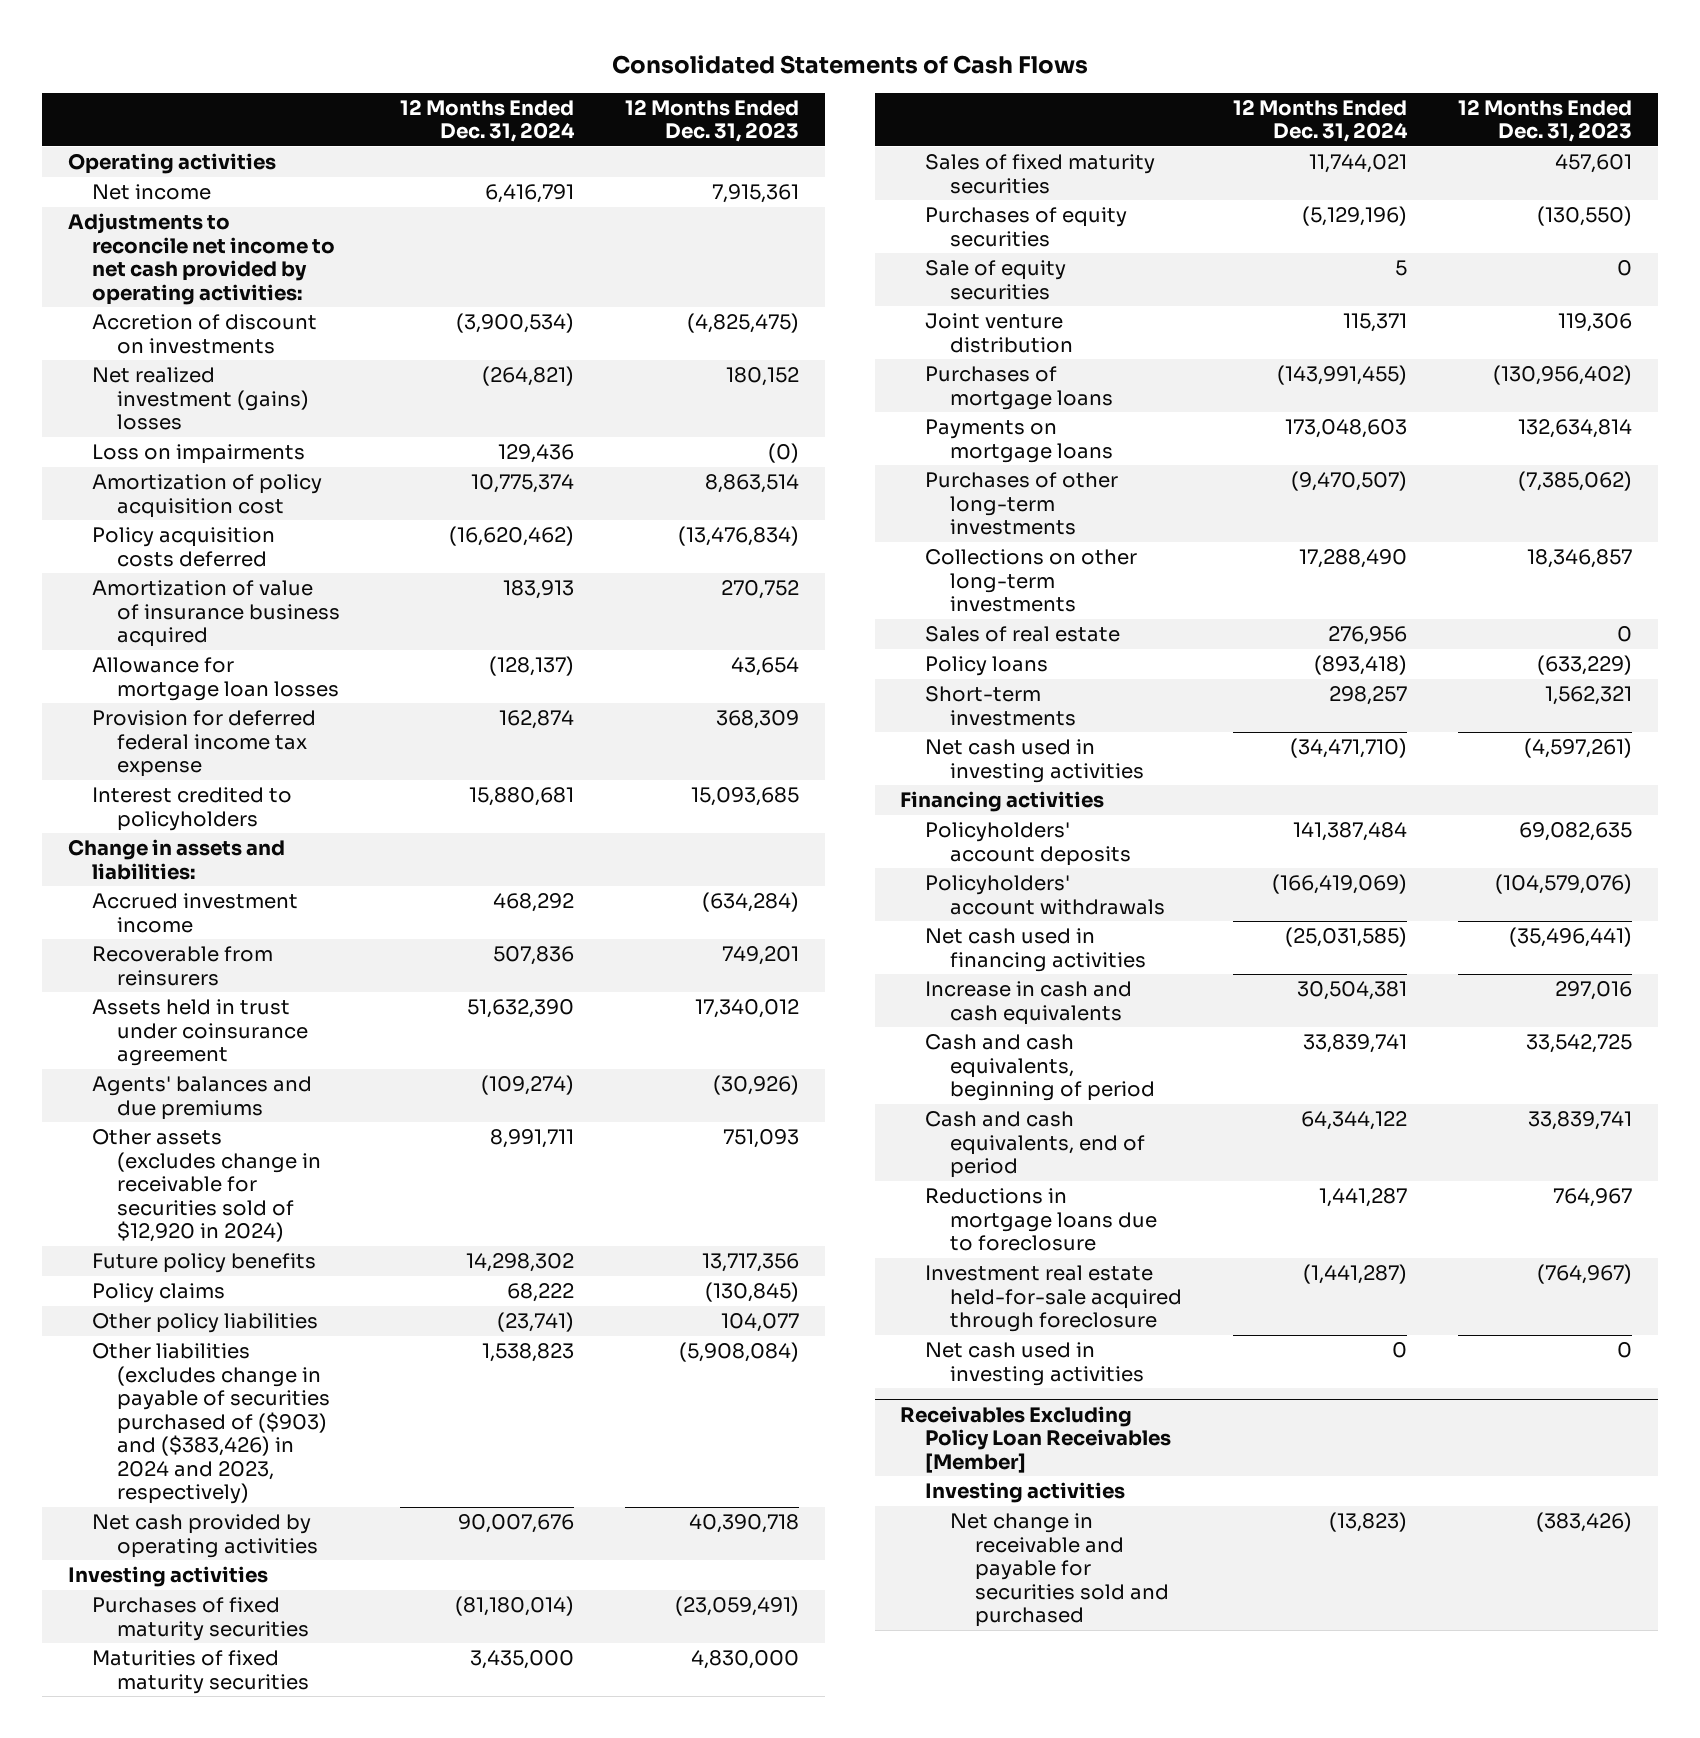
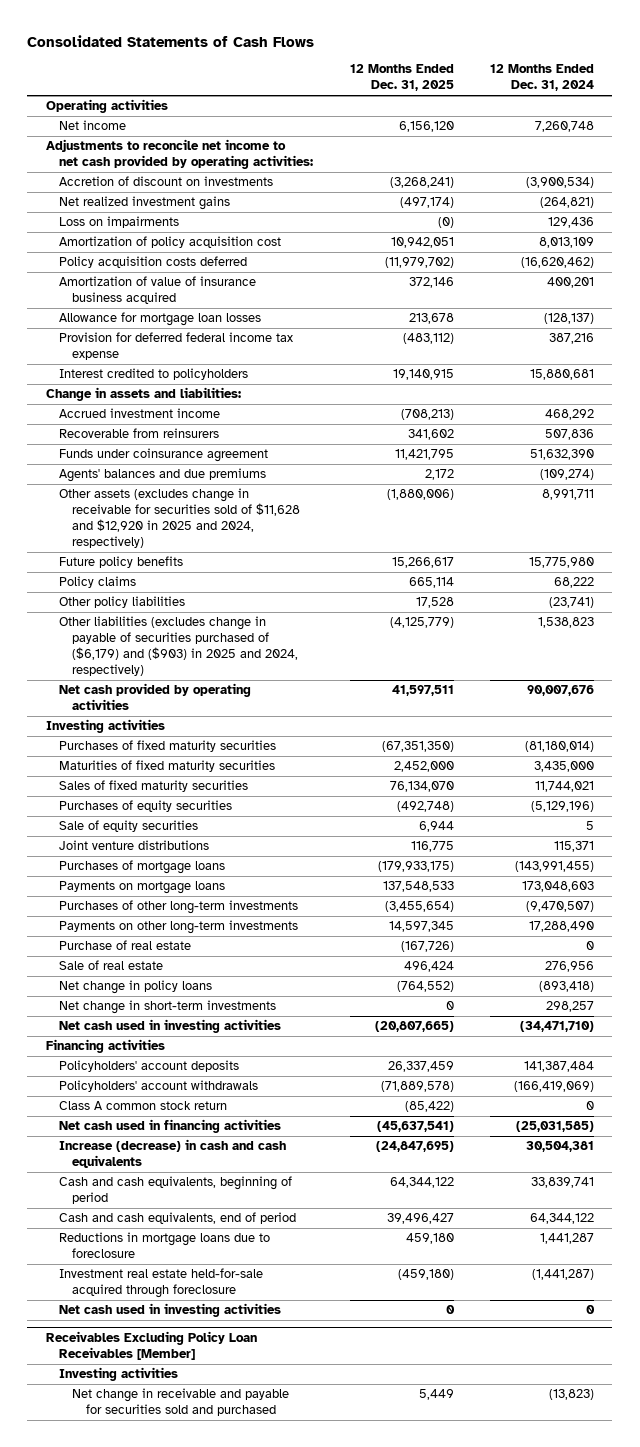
[625,98,800,143] 12 Months Ended Dec. 31, 2023 -> none
none -> [349,64,454,92] 12 Months Ended Dec. 31, 2025
[485,184,575,204] 6,416,791 -> [535,121,595,133] 7,260,748
[92,367,310,431] Net realized investment (gains) losses -> [58,196,230,211] Net realized investment gains
[471,474,575,494] 10,775,374 -> [539,237,595,249] 8,013,109
[503,580,575,600] 183,913 -> [547,277,595,289] 400,201
[499,710,575,730] 162,874 -> [549,333,595,345] 387,216
[92,999,309,1067] Assets held in trust under coinsurance agreement -> [58,448,268,463] Funds under coinsurance agreement
[92,1129,322,1243] Other assets (excludes change in receivable for securities sold of $12,920 in 2024) -> [58,488,301,548] Other assets (excludes change in receivable for securities sold of $11,628 and $12,920 in 2025 and 2024, respectively)
[466,1253,575,1273] 14,298,302 -> [529,557,595,569] 15,775,980
[92,1343,331,1505] Other liabilities (excludes change in payable of securities purchased of ($903) and ($383,426) in 2024 and 2023, respectively) -> [58,616,299,676] Other liabilities (excludes change in payable of securities purchased of ($6,179) and ($903) in 2025 and 2024, respectively)
[925,313,1073,353] Joint venture distribution -> [58,840,209,851] Joint venture distributions
[925,549,1138,613] Collections on other long-term investments -> [58,920,298,935] Payments on other long-term investments
none -> [58,940,191,951] Purchase of real estate
[925,626,1121,643] Sales of real estate -> [58,960,163,971] Sale of real estate
[925,656,1049,677] Policy loans -> [58,980,212,995] Net change in policy loans
[925,686,1076,726] Short-term investments -> [58,1000,276,1015] Net change in short-term investments
none -> [58,1101,227,1111] Class A common stock return
[925,981,1133,1025] Increase in cash and cash equivalents -> [58,1139,286,1169] Increase (decrease) in cash and cash equivalents

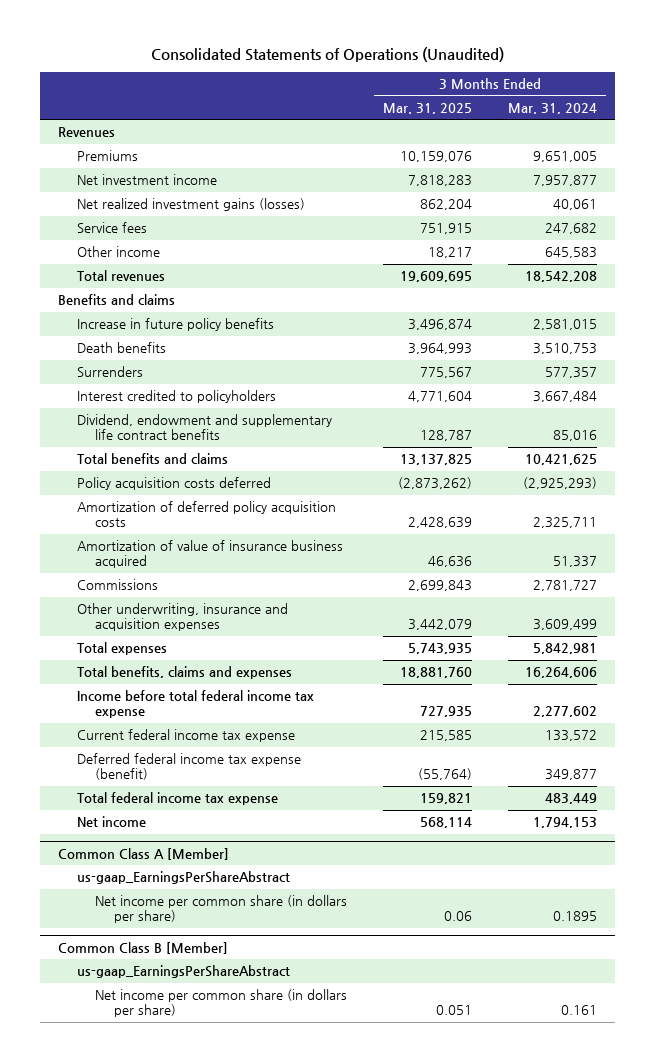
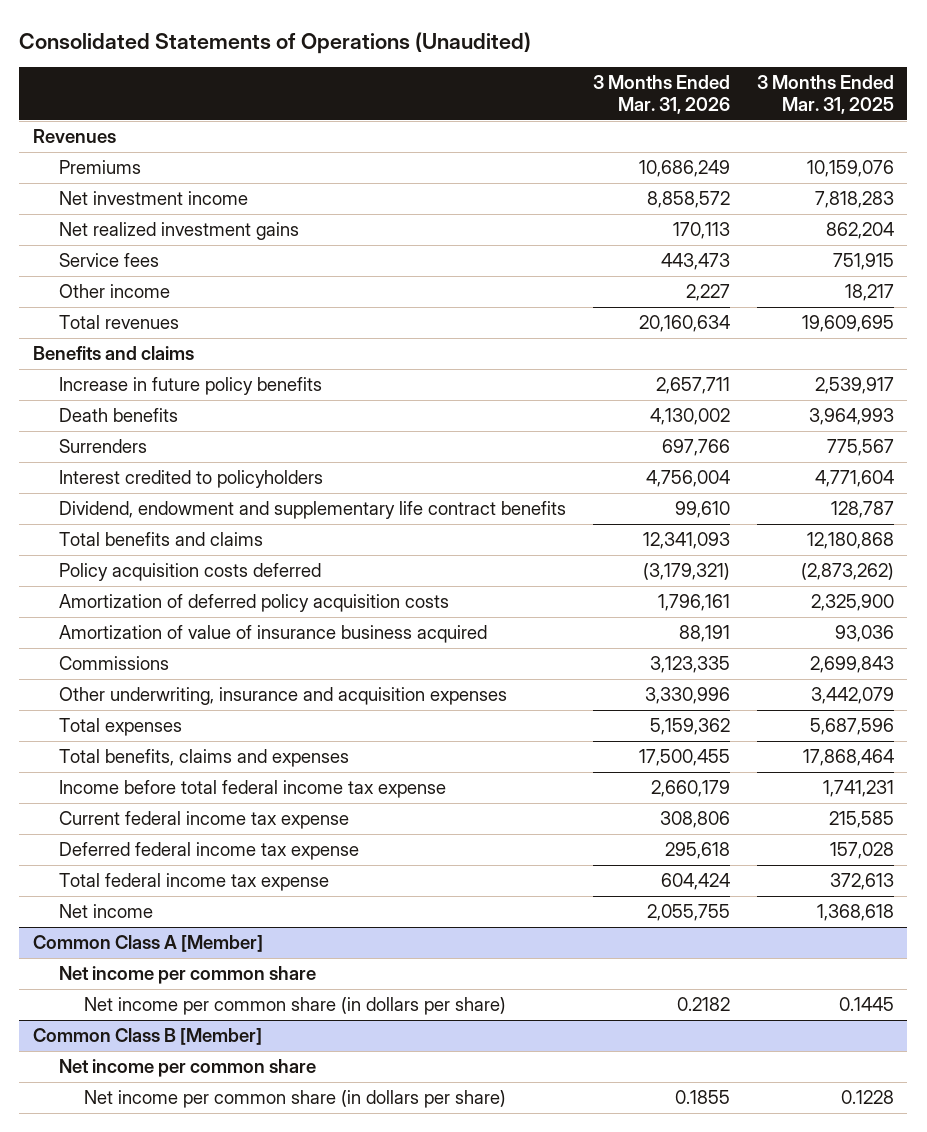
[508,102,598,114] Mar. 31, 2024 -> none
none -> [592,75,730,115] 3 Months Ended Mar. 31, 2026
[76,198,305,212] Net realized investment gains (losses) -> [58,222,299,241] Net realized investment gains
[408,319,473,331] 3,496,874 -> [814,377,894,395] 2,539,917
[400,454,473,466] 13,137,825 -> [806,532,894,550] 12,180,868
[408,517,473,529] 2,428,639 -> [810,594,894,612] 2,325,900
[428,556,473,568] 46,636 -> [834,625,894,643] 93,036
[408,643,473,655] 5,743,935 -> [809,718,894,736] 5,687,596
[400,667,473,679] 18,881,760 -> [802,749,894,767] 17,868,464
[420,706,473,718] 727,935 -> [822,780,894,798] 1,741,231
[76,753,301,781] Deferred federal income tax expense (benefit) -> [58,842,359,861] Deferred federal income tax expense
[418,768,473,781] (55,764) -> [829,842,894,860] 157,028
[420,793,473,805] 159,821 -> [829,873,894,891] 372,613
[420,817,473,829] 568,114 -> [816,904,894,922] 1,368,618
[76,871,290,885] us-gaap_EarningsPerShareAbstract -> [58,966,316,985] Net income per common share
[444,911,473,922] 0.06 -> [838,997,894,1012] 0.1445
[76,965,290,979] us-gaap_EarningsPerShareAbstract -> [58,1059,316,1078] Net income per common share
[436,1005,473,1016] 0.051 -> [840,1090,894,1105] 0.1228

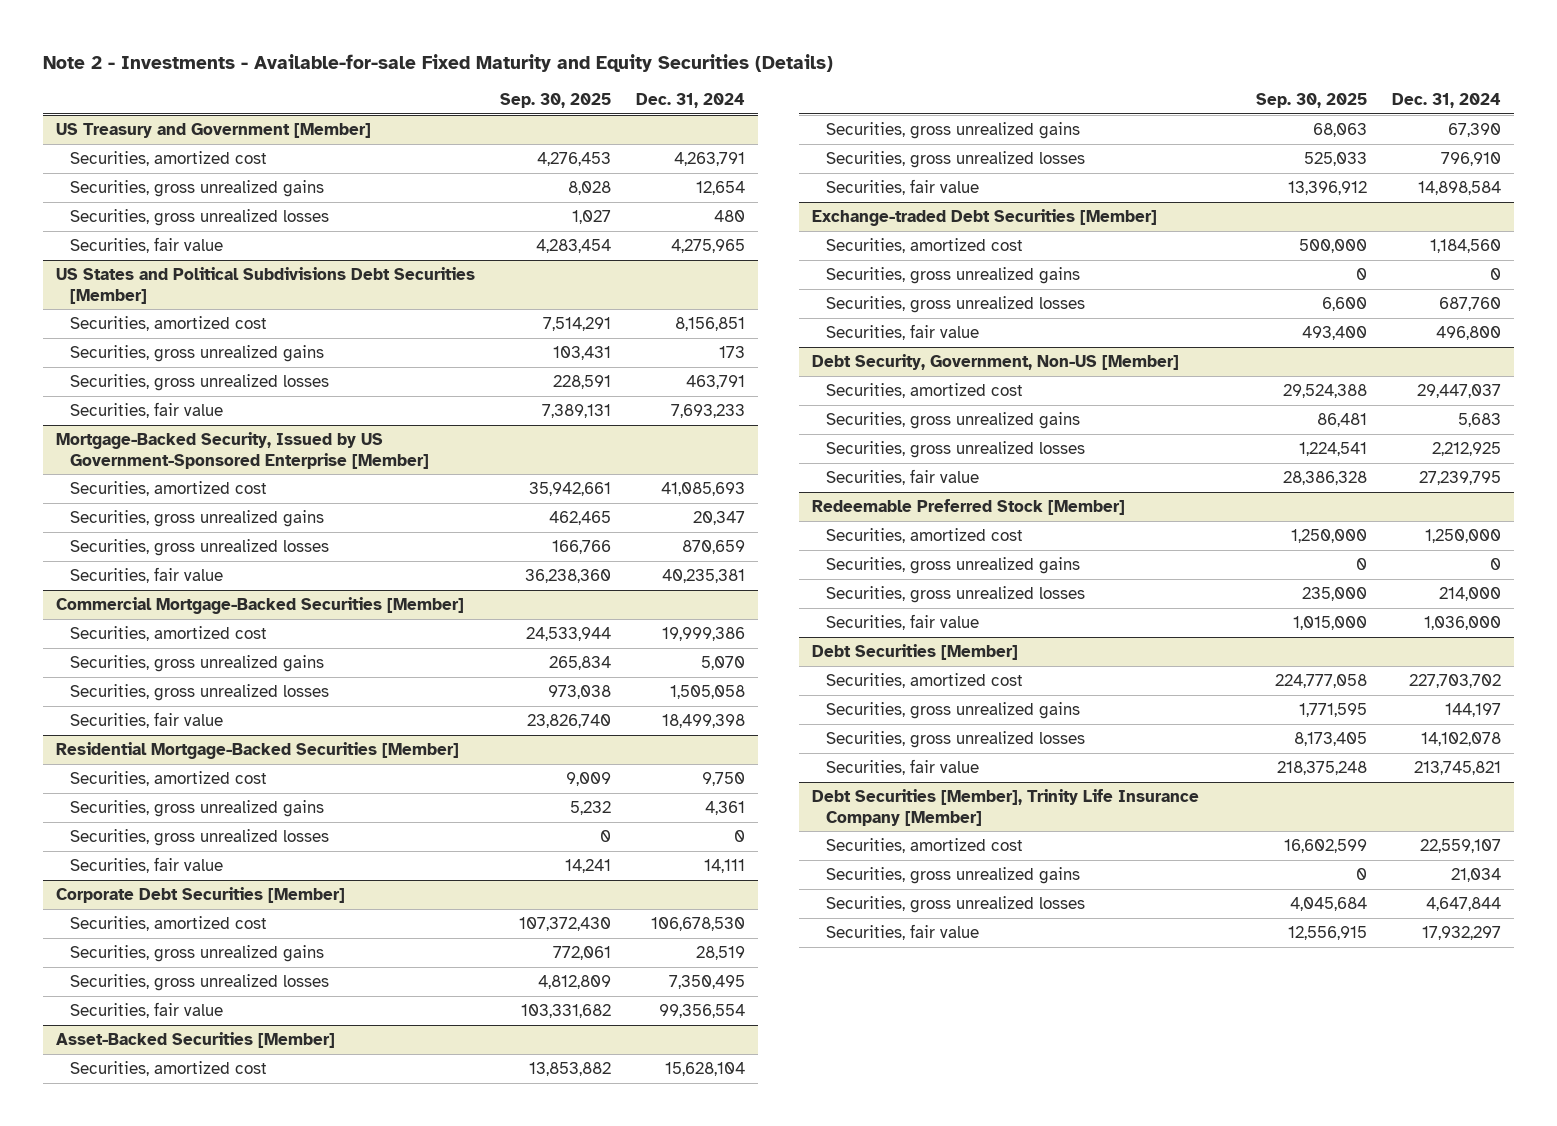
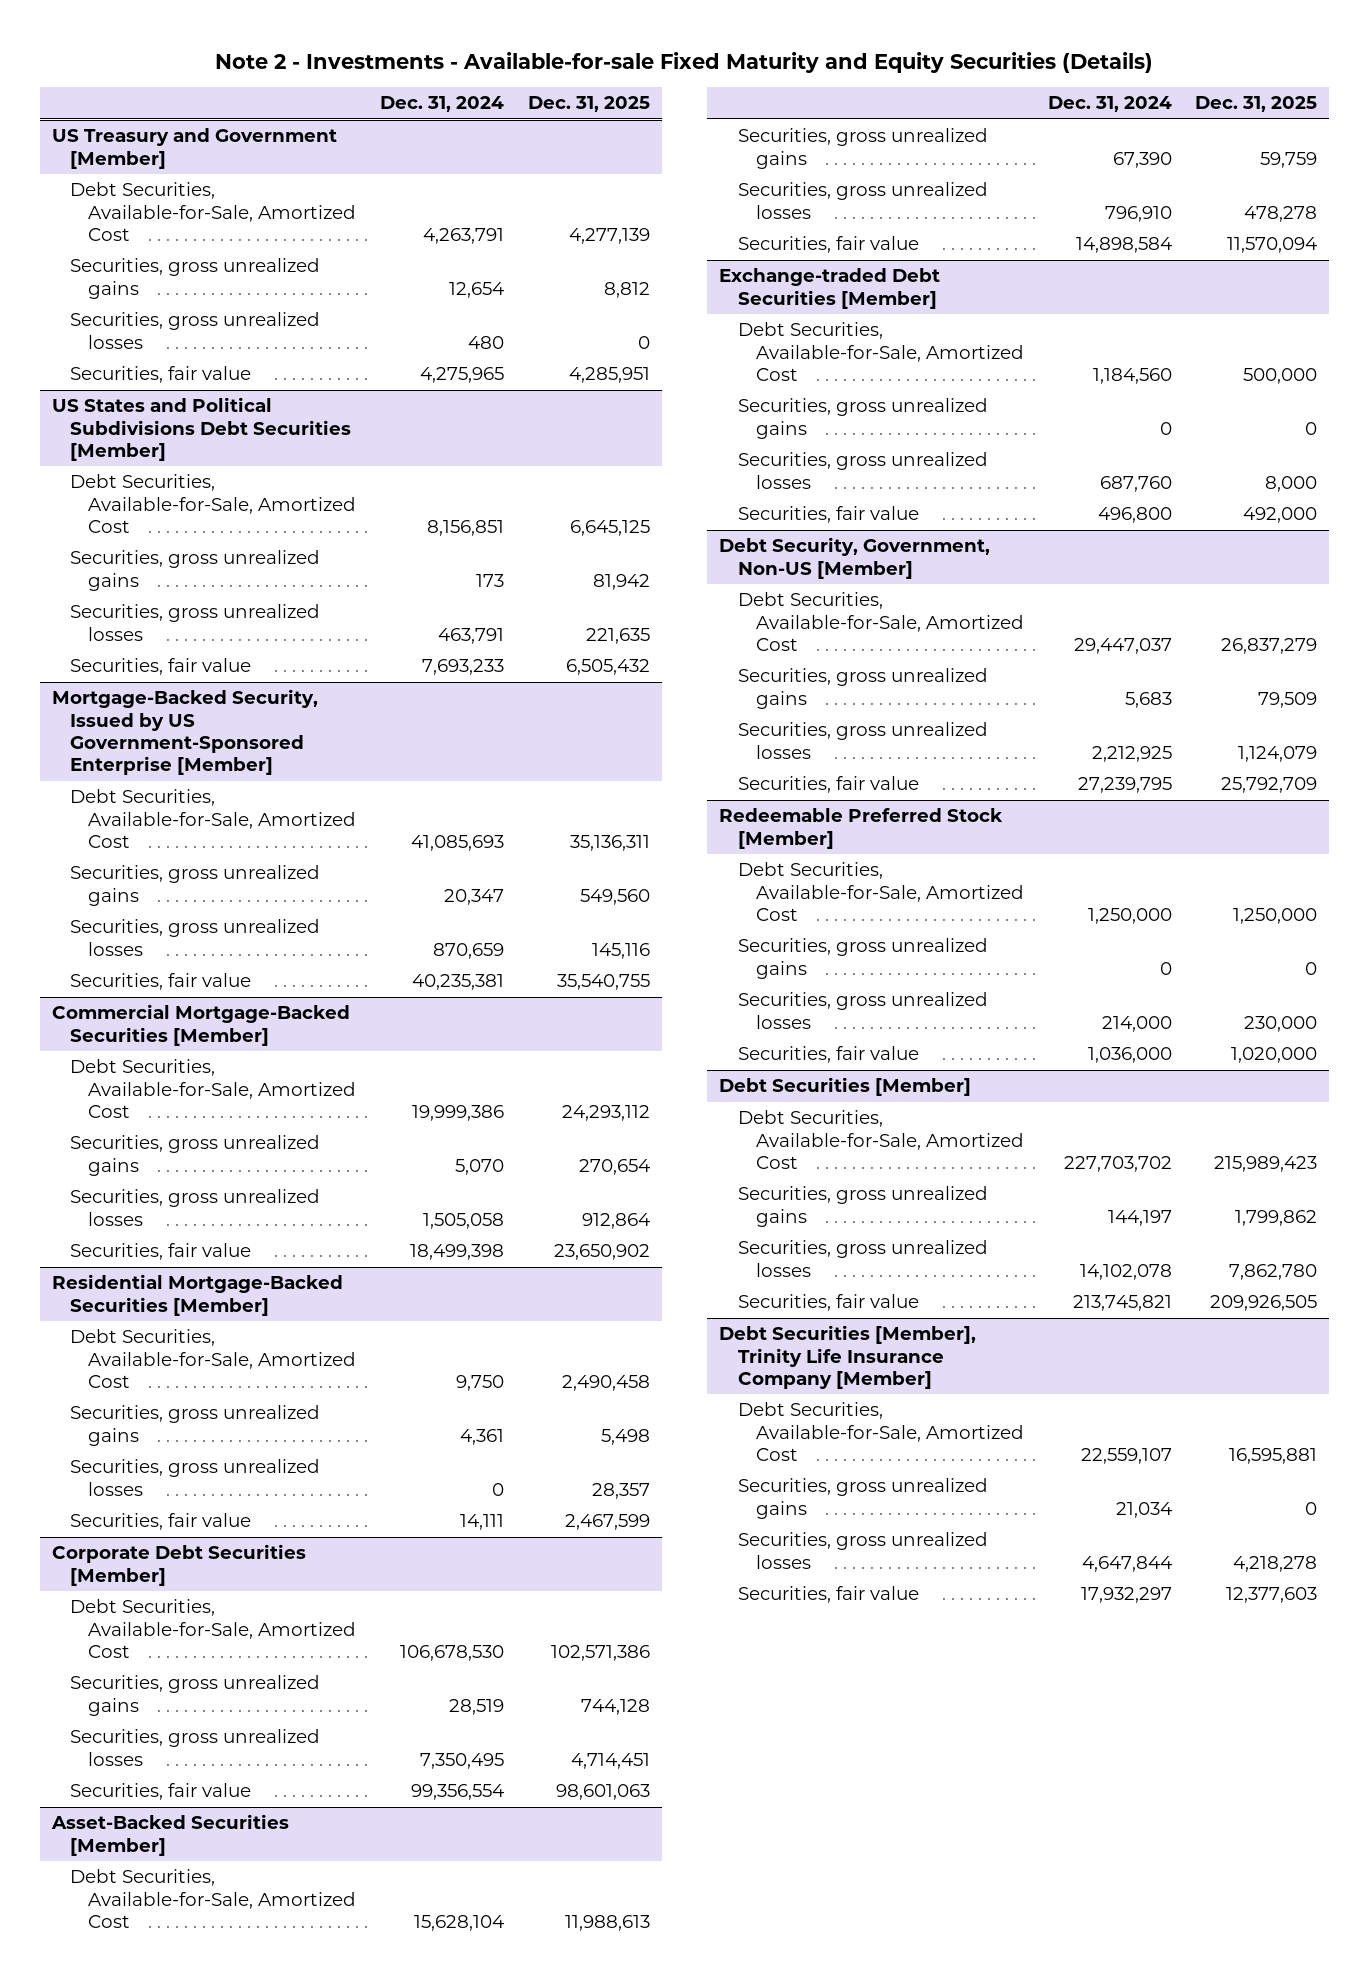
[499,93,611,109] Sep. 30, 2025 -> none
none -> [527,96,650,113] Dec. 31, 2025
[70,150,268,166] Securities, amortized cost -> [70,182,357,242] Debt Securities, Available-for-Sale, Amortized Cost
[70,315,268,331] Securities, amortized cost -> [70,474,357,534] Debt Securities, Available-for-Sale, Amortized Cost
[70,480,268,496] Securities, amortized cost -> [70,789,357,849] Debt Securities, Available-for-Sale, Amortized Cost
[70,625,268,641] Securities, amortized cost -> [70,1059,357,1119] Debt Securities, Available-for-Sale, Amortized Cost
[70,770,268,786] Securities, amortized cost -> [70,1329,357,1389] Debt Securities, Available-for-Sale, Amortized Cost
[70,915,268,931] Securities, amortized cost -> [70,1599,357,1659] Debt Securities, Available-for-Sale, Amortized Cost
[70,1060,268,1076] Securities, amortized cost -> [70,1869,357,1929] Debt Securities, Available-for-Sale, Amortized Cost
[826,237,1024,253] Securities, amortized cost -> [737,322,1024,382] Debt Securities, Available-for-Sale, Amortized Cost
[826,382,1024,398] Securities, amortized cost -> [737,592,1024,652] Debt Securities, Available-for-Sale, Amortized Cost
[826,527,1024,543] Securities, amortized cost -> [737,862,1024,922] Debt Securities, Available-for-Sale, Amortized Cost
[826,672,1024,688] Securities, amortized cost -> [737,1110,1024,1170] Debt Securities, Available-for-Sale, Amortized Cost
[826,837,1024,853] Securities, amortized cost -> [737,1402,1024,1462] Debt Securities, Available-for-Sale, Amortized Cost

